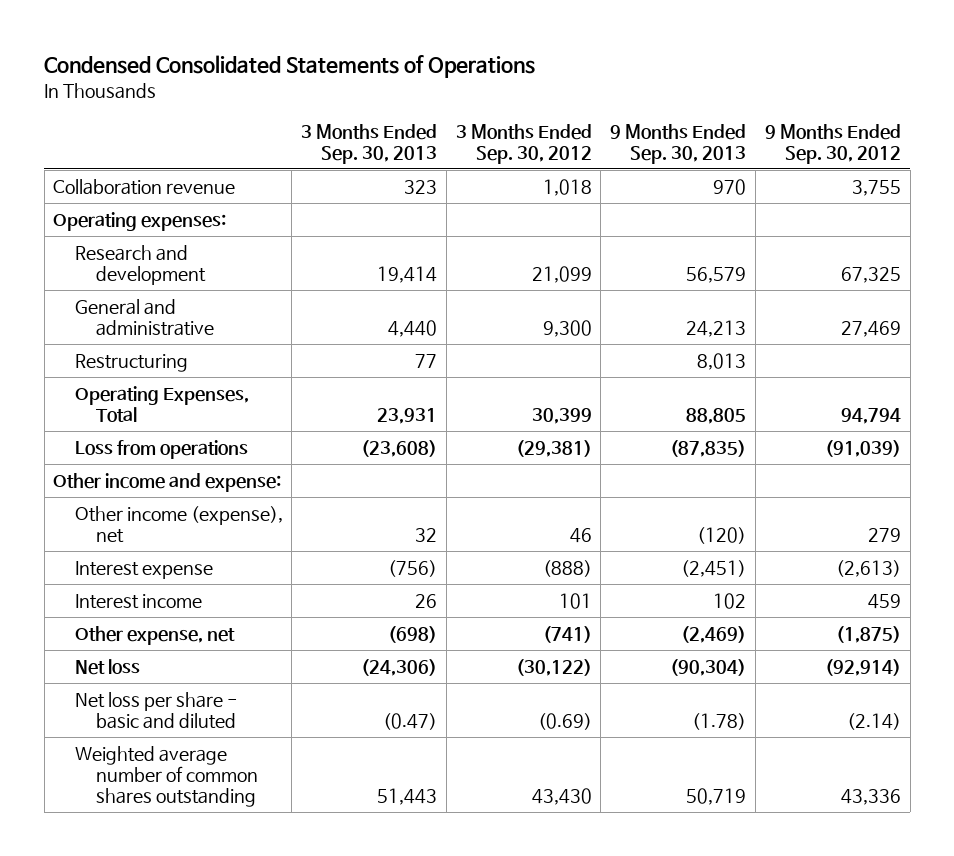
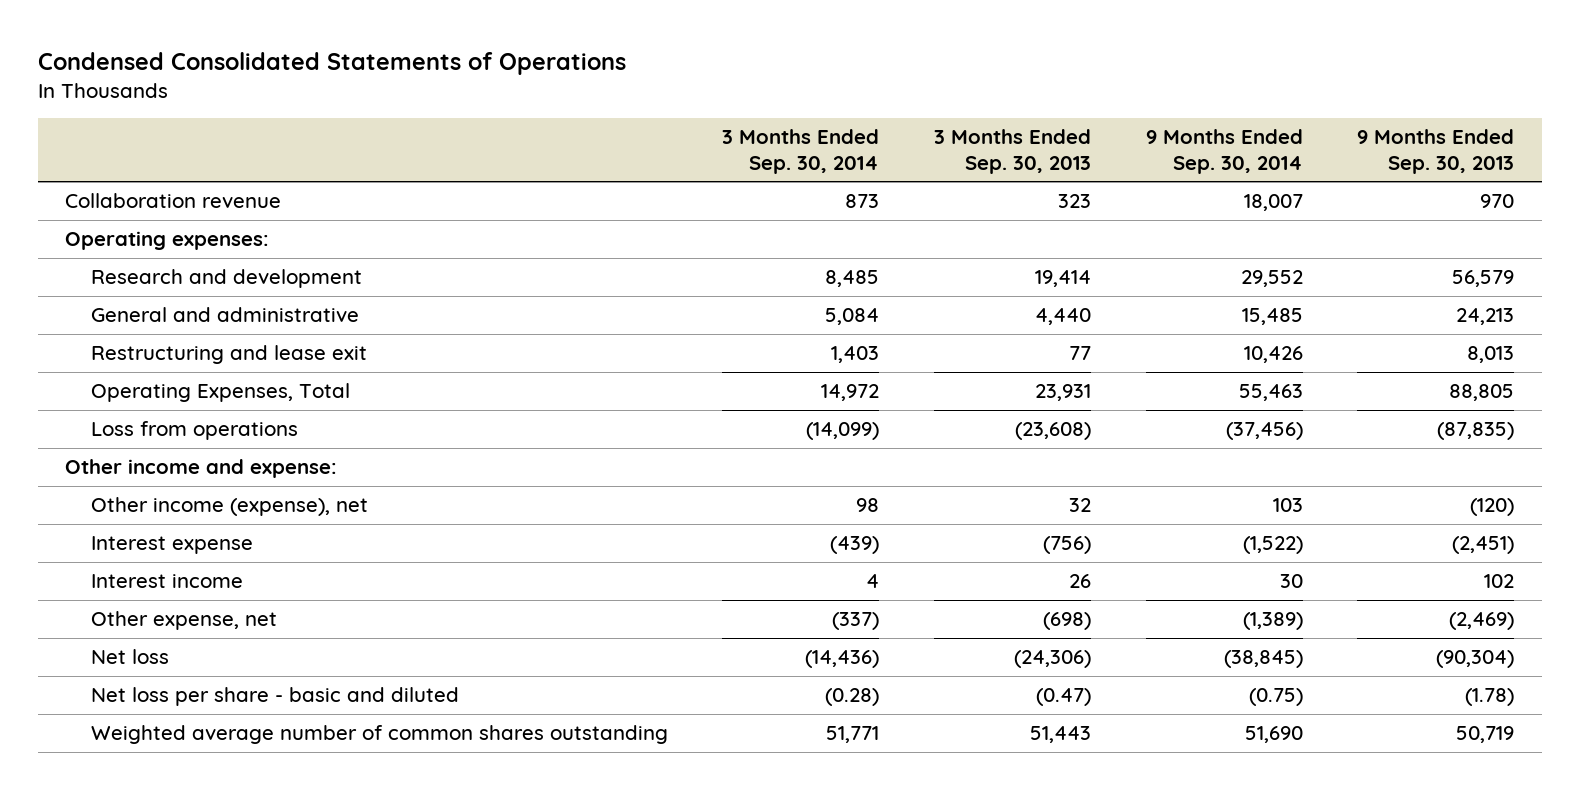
[455,123,592,164] 3 Months Ended Sep. 30, 2012 -> none
[764,123,901,164] 9 Months Ended Sep. 30, 2012 -> none
none -> [722,129,880,174] 3 Months Ended Sep. 30, 2014
none -> [1145,129,1303,174] 9 Months Ended Sep. 30, 2014
[74,353,188,372] Restructuring -> [90,345,367,365] Restructuring and lease exit

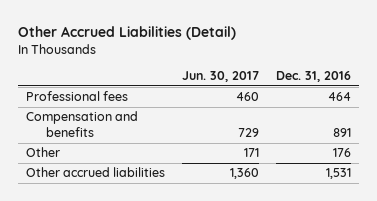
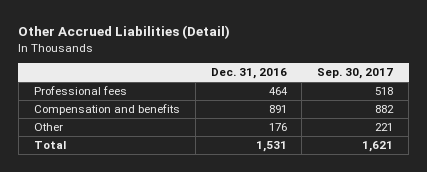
[182,71,260,83] Jun. 30, 2017 -> none
none -> [317,68,394,80] Sep. 30, 2017
[26,167,166,178] Other accrued liabilities -> [33,141,66,150] Total

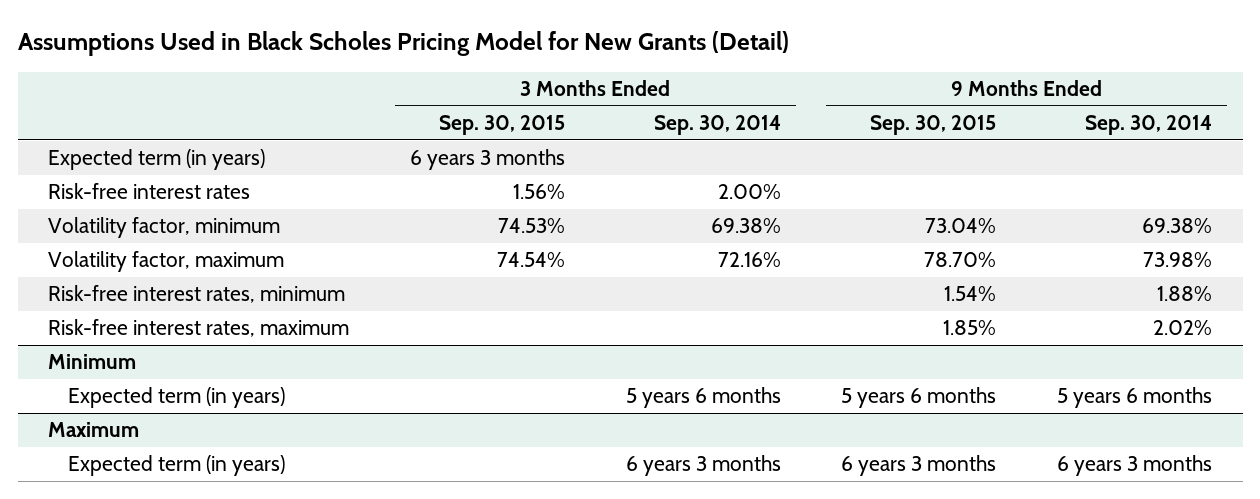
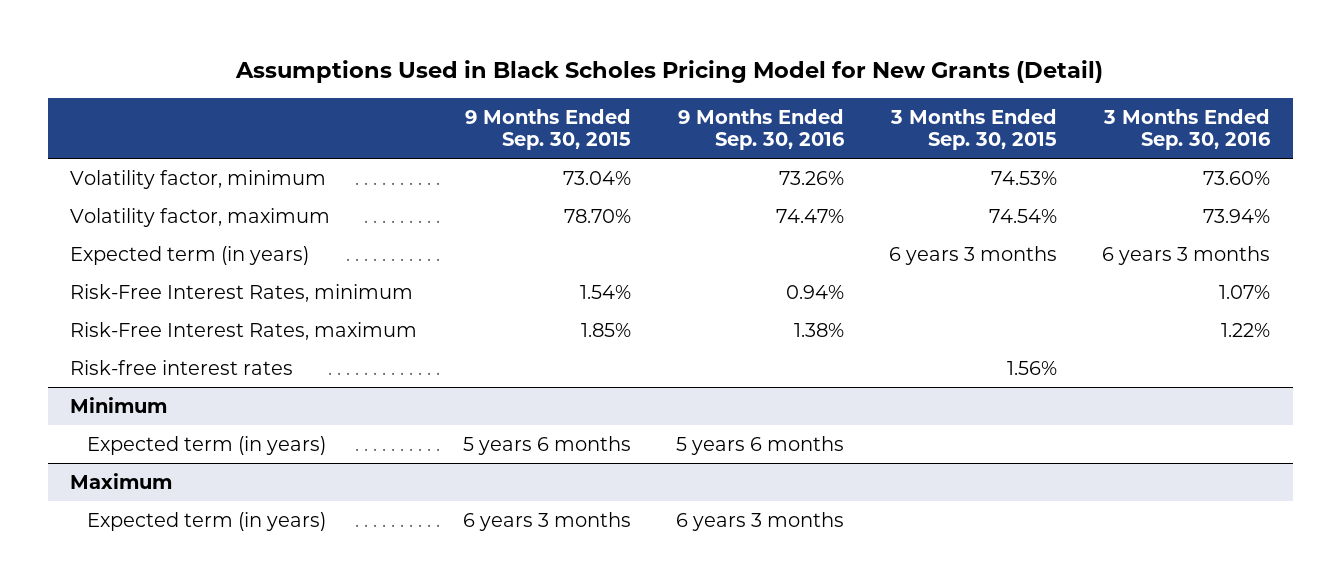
[653,115,781,136] Sep. 30, 2014 -> none
[1085,115,1213,136] Sep. 30, 2014 -> none
none -> [677,108,845,151] 9 Months Ended Sep. 30, 2016
none -> [1103,108,1272,151] 3 Months Ended Sep. 30, 2016
[47,149,265,171] Expected term (in years) -> [70,245,310,265] Expected term (in years)
[47,285,345,304] Risk-free interest rates, minimum -> [70,283,414,302] Risk-Free Interest Rates, minimum
[47,319,349,338] Risk-free interest rates, maximum -> [70,321,418,340] Risk-Free Interest Rates, maximum
[47,183,250,200] Risk-free interest rates -> [70,359,294,375] Risk-free interest rates

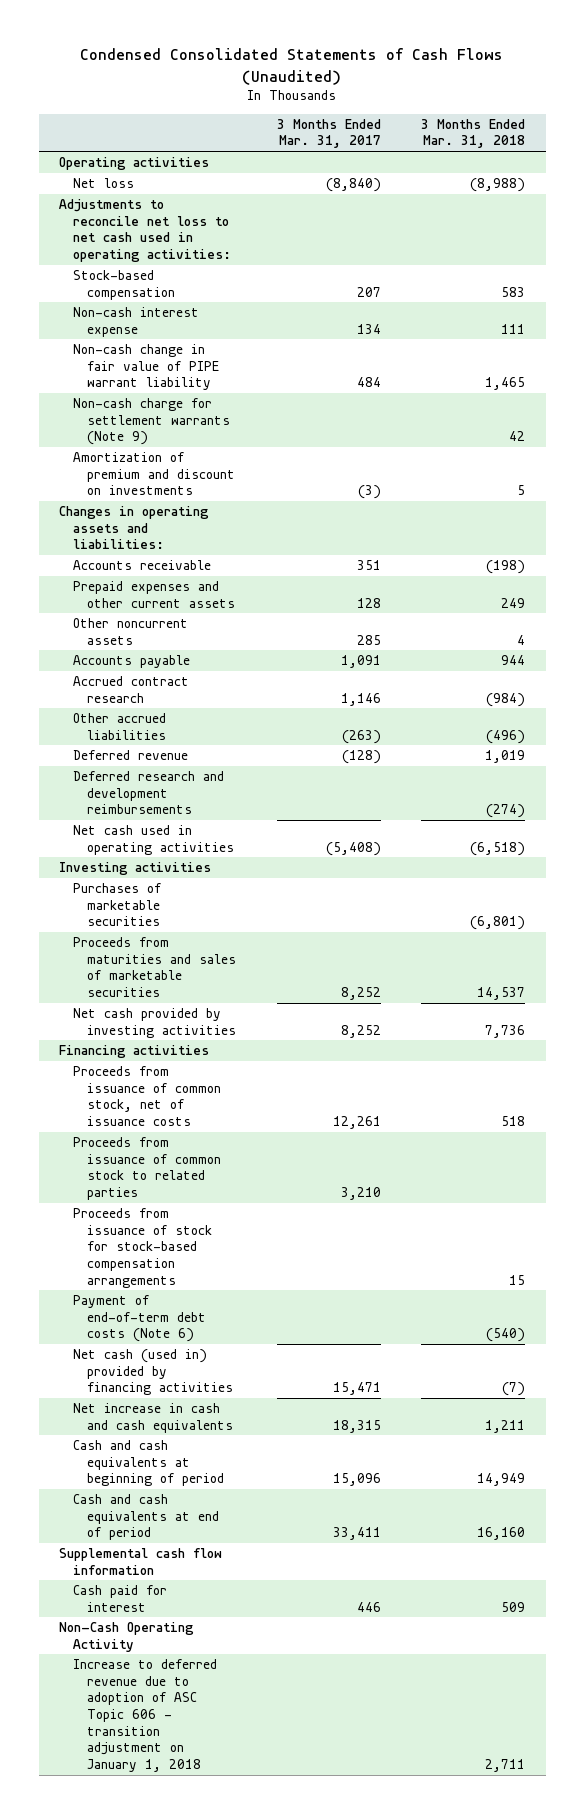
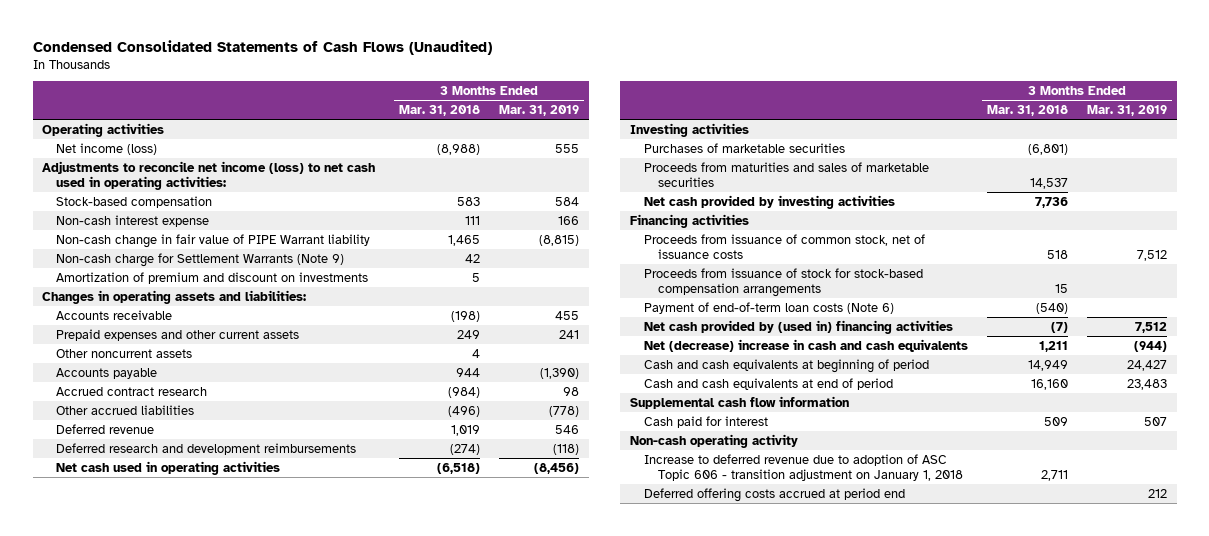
[276,118,381,149] 3 Months Ended Mar. 31, 2017 -> none
none -> [499,104,580,116] Mar. 31, 2019
[73,178,135,189] Net loss -> [56,142,158,155] Net income (loss)
[59,199,232,262] Adjustments to reconcile net loss to net cash used in operating activities: -> [42,160,376,190] Adjustments to reconcile net income (loss) to net cash used in operating activities:
[73,344,220,391] Non-cash change in fair value of PIPE warrant liability -> [56,233,371,248] Non-cash change in fair value of PIPE Warrant liability
[73,398,231,446] Non-cash charge for settlement warrants (Note 9) -> [56,252,345,267] Non-cash charge for Settlement Warrants (Note 9)
[73,1137,222,1200] Proceeds from issuance of common stock to related parties -> none
[73,1295,207,1343] Payment of end-of-term debt costs (Note 6) -> [643,301,894,314] Payment of end-of-term loan costs (Note 6)
[73,1349,234,1396] Net cash (used in) provided by financing activities -> [643,319,953,334] Net cash provided by (used in) financing activities
[73,1403,234,1433] Net increase in cash and cash equivalents -> [643,338,968,352] Net (decrease) increase in cash and cash equivalents
[59,1622,195,1652] Non-Cash Operating Activity -> [629,433,798,448] Non-cash operating activity
none -> [643,487,905,502] Deferred offering costs accrued at period end

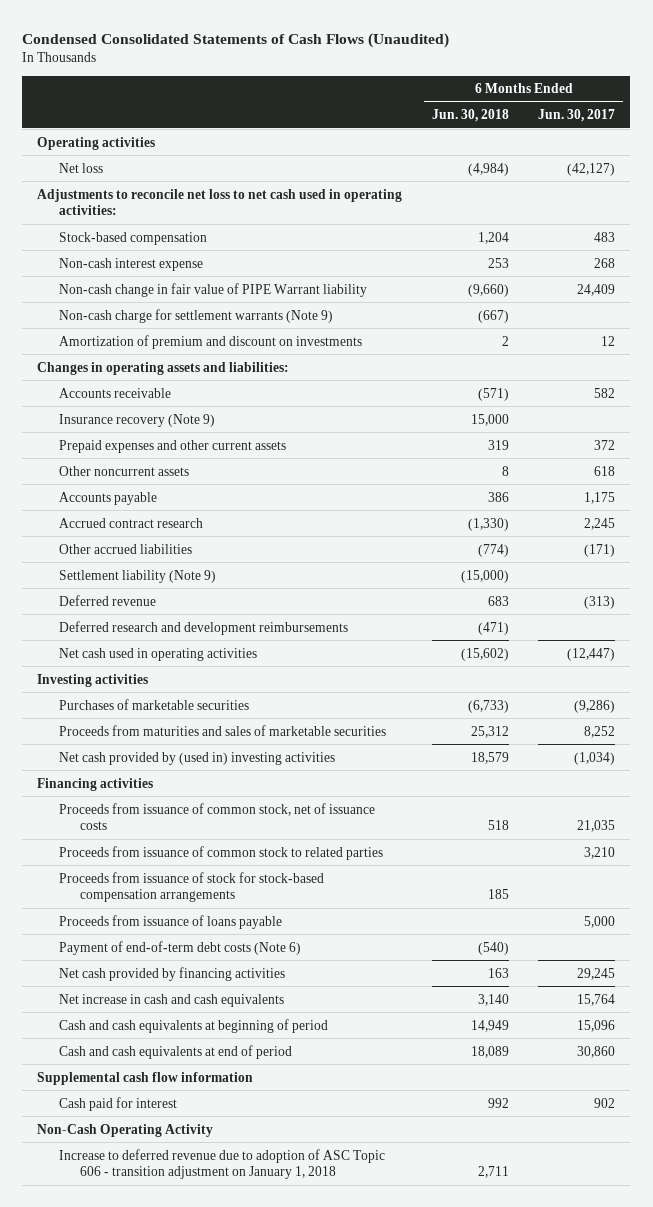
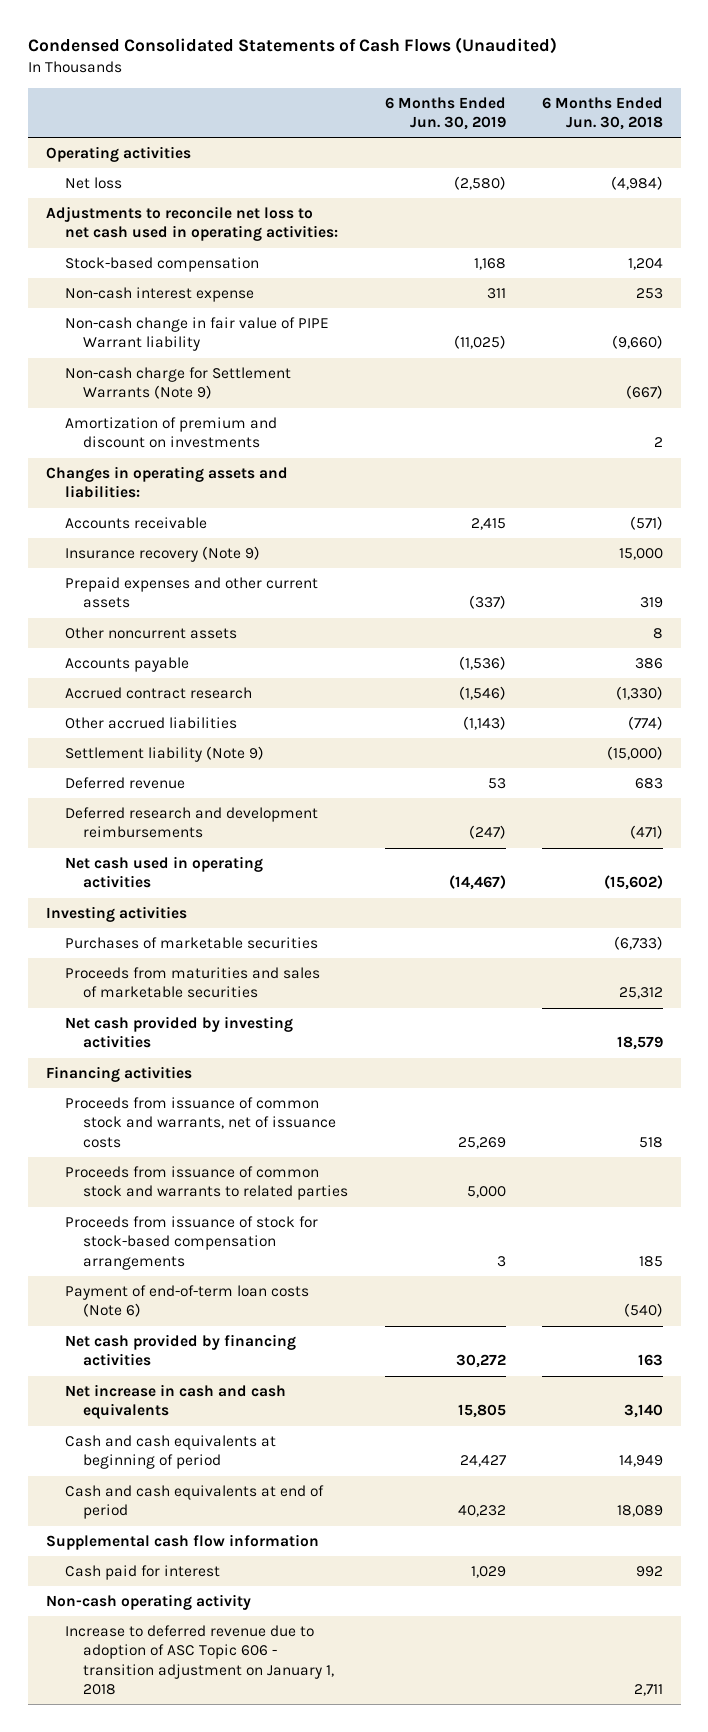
[538,109,616,123] Jun. 30, 2017 -> none
none -> [384,96,506,130] 6 Months Ended Jun. 30, 2019
[58,308,333,323] Non-cash charge for settlement warrants (Note 9) -> [64,366,291,400] Non-cash charge for Settlement Warrants (Note 9)
[58,751,335,765] Net cash provided by (used in) investing activities -> [64,1015,293,1049] Net cash provided by investing activities
[58,802,375,831] Proceeds from issuance of common stock, net of issuance costs -> [64,1096,337,1148] Proceeds from issuance of common stock and warrants, net of issuance costs
[58,845,383,860] Proceeds from issuance of common stock to related parties -> [64,1165,349,1201] Proceeds from issuance of common stock and warrants to related parties
[58,914,282,929] Proceeds from issuance of loans payable -> none
[58,940,301,955] Payment of end-of-term debt costs (Note 6) -> [64,1284,309,1318] Payment of end-of-term loan costs (Note 6)
[37,1123,214,1137] Non-Cash Operating Activity -> [45,1593,251,1610] Non-cash operating activity

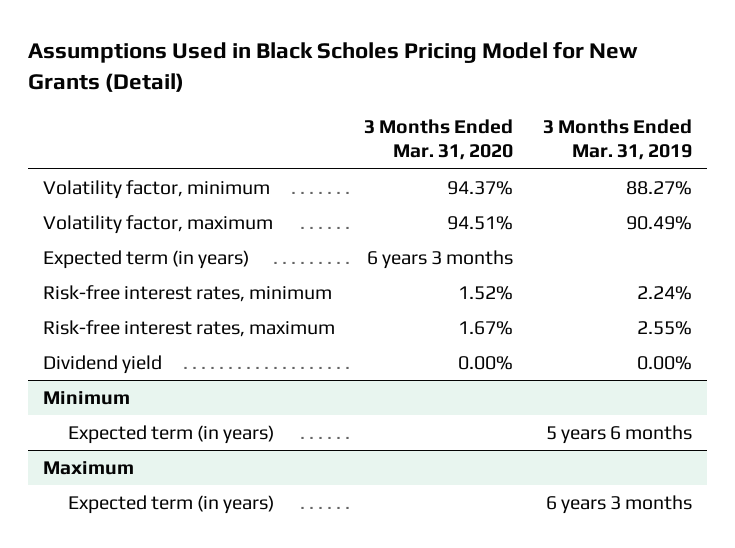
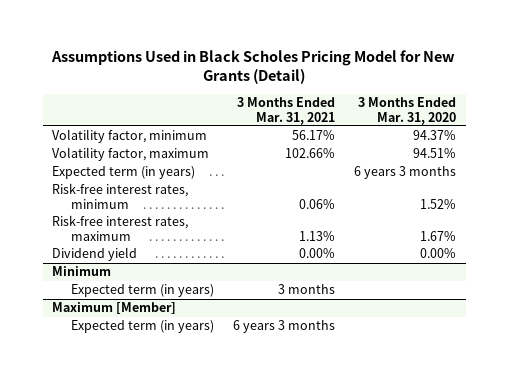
[543,118,693,161] 3 Months Ended Mar. 31, 2019 -> none
none -> [237,96,336,125] 3 Months Ended Mar. 31, 2021
[42,461,134,476] Maximum -> [52,302,177,315] Maximum [Member]

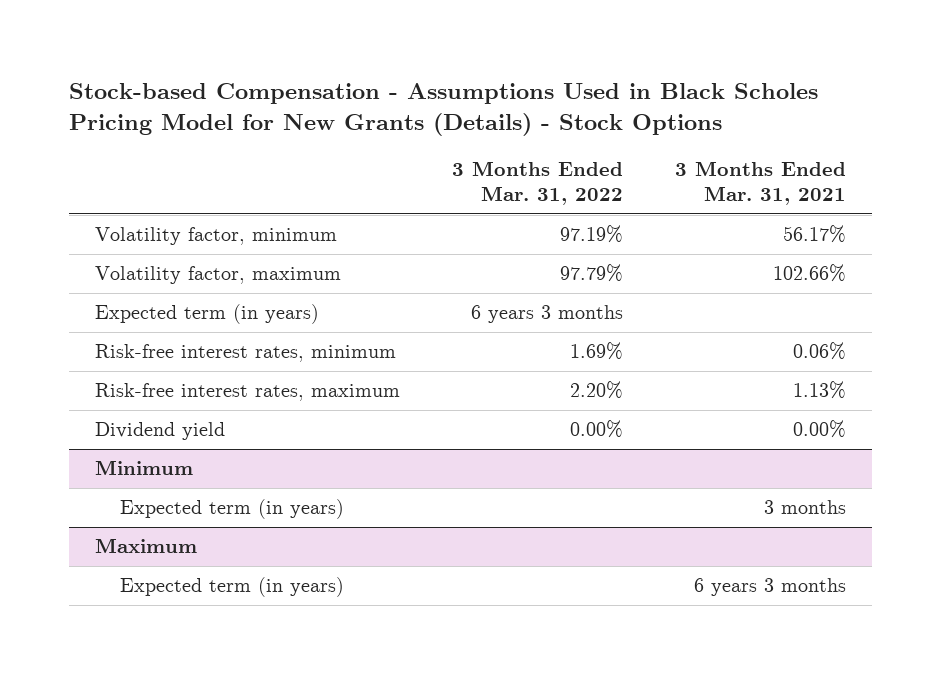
[51,49,456,85] Assumptions Used in Black Scholes Pricing Model for New Grants (Detail) -> [68,83,818,137] Stock-based Compensation - Assumptions Used in Black Scholes Pricing Model for New Grants (Details) - Stock Options
[358,96,457,125] 3 Months Ended Mar. 31, 2020 -> none
none -> [451,161,623,206] 3 Months Ended Mar. 31, 2022
[52,302,177,315] Maximum [Member] -> [94,538,197,554] Maximum

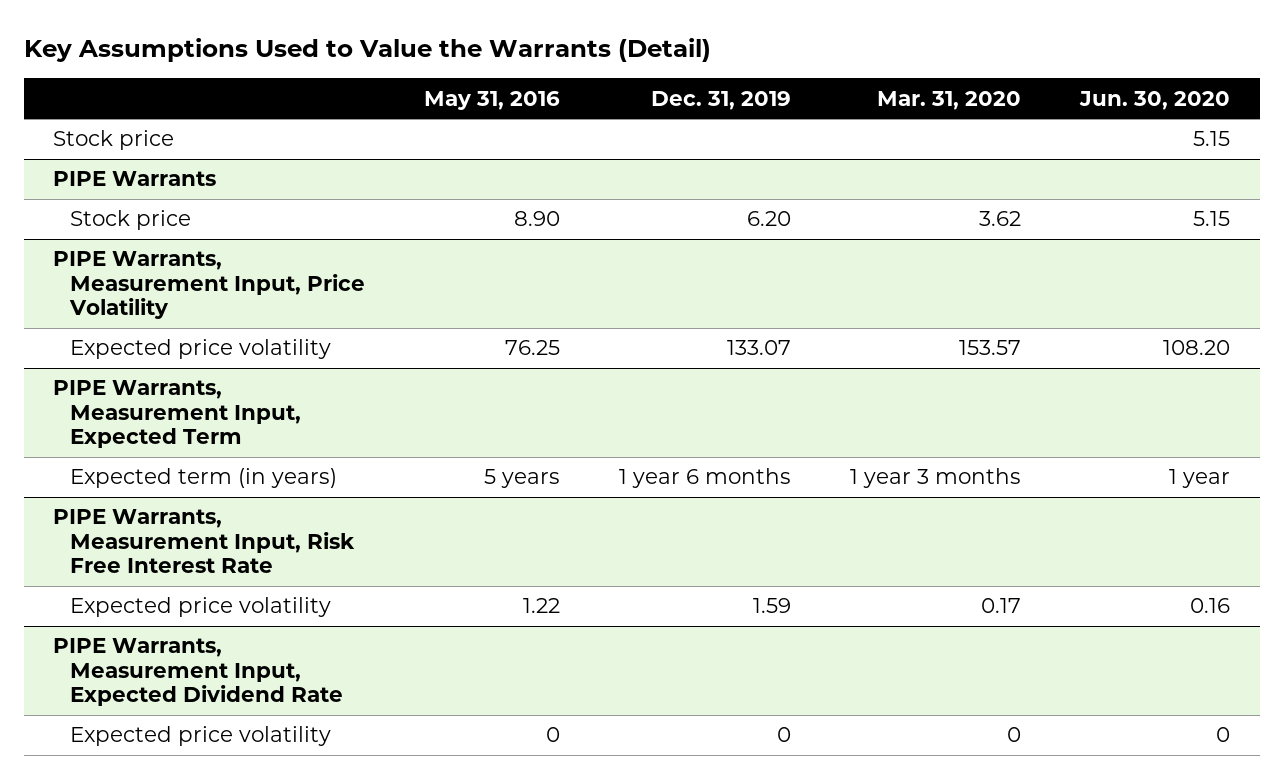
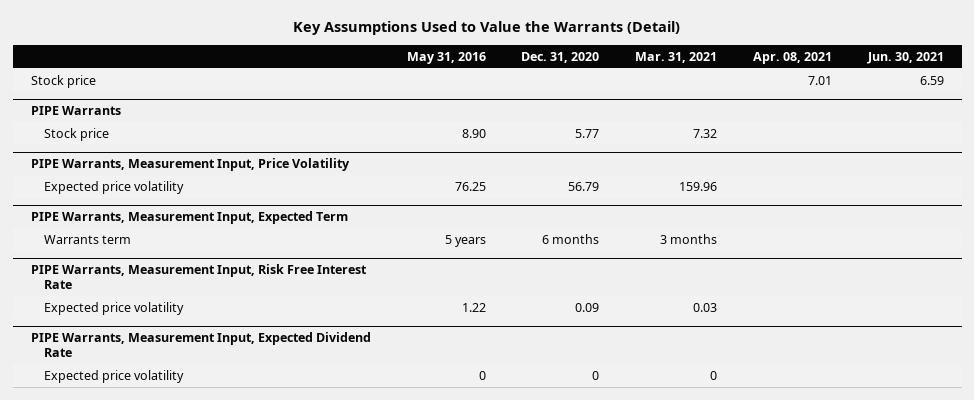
[651,90,792,110] Dec. 31, 2019 -> none
[877,90,1022,110] Mar. 31, 2020 -> none
[1079,90,1231,110] Jun. 30, 2020 -> none
none -> [521,51,600,63] Dec. 31, 2020
none -> [635,51,718,63] Mar. 31, 2021
none -> [752,51,832,64] Apr. 08, 2021
none -> [866,51,944,64] Jun. 30, 2021
[69,468,337,489] Expected term (in years) -> [44,234,132,244] Warrants term

